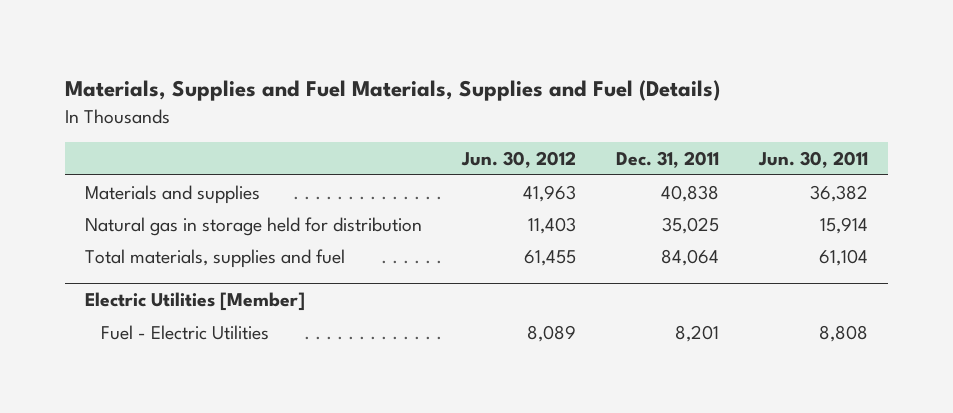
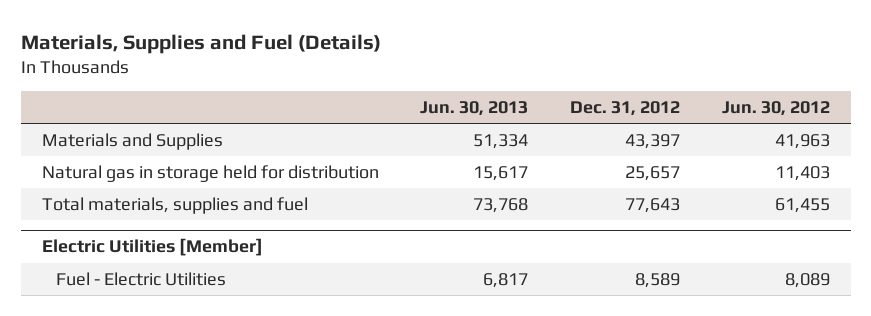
[65,80,721,102] Materials, Supplies and Fuel Materials, Supplies and Fuel (Details) -> [20,33,381,54] Materials, Supplies and Fuel (Details)
[615,151,719,169] Dec. 31, 2011 -> none
[757,151,868,169] Jun. 30, 2011 -> none
none -> [420,100,529,116] Jun. 30, 2013
none -> [570,100,681,116] Dec. 31, 2012
[85,184,261,204] Materials and supplies -> [41,132,223,150] Materials and Supplies

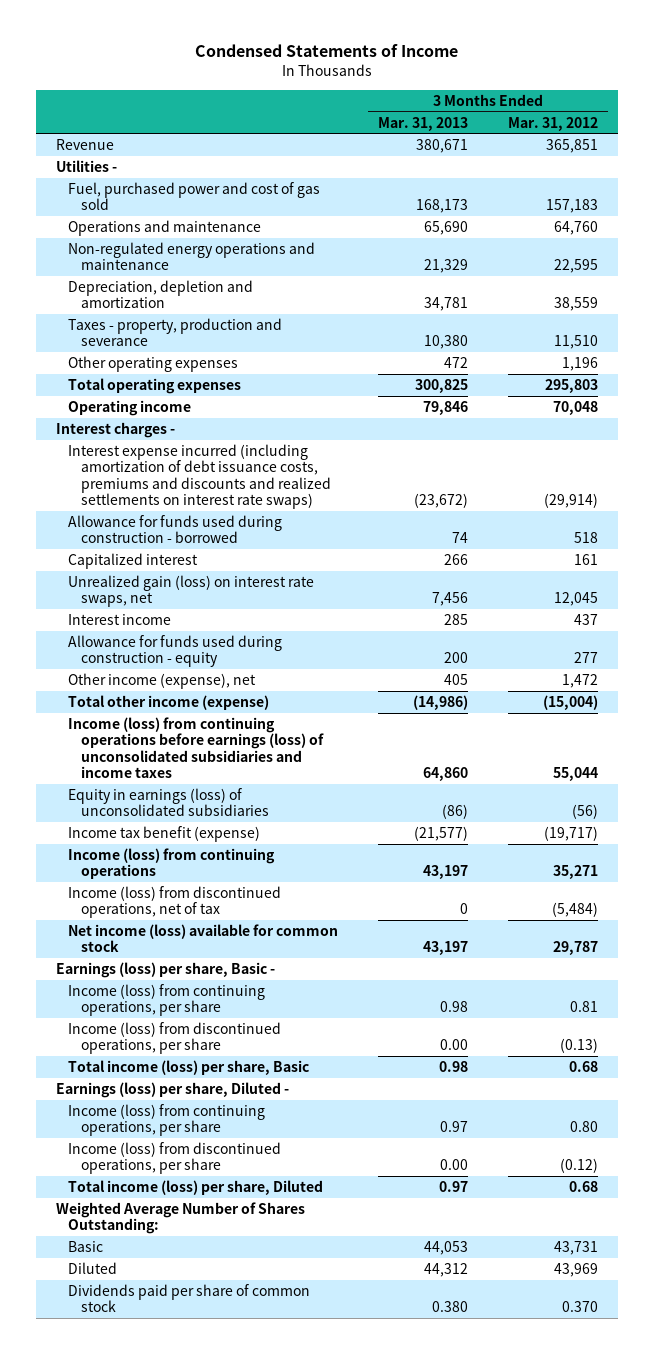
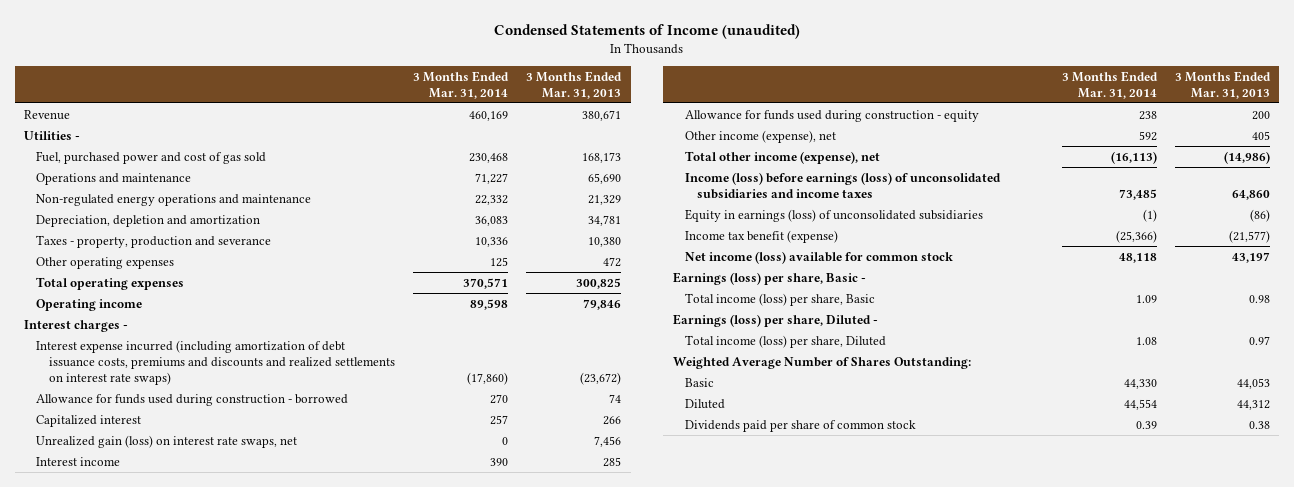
[194,44,458,58] Condensed Statements of Income -> [493,24,800,40] Condensed Statements of Income (unaudited)
[508,116,599,131] Mar. 31, 2012 -> none
none -> [413,70,510,99] 3 Months Ended Mar. 31, 2014
[68,694,270,710] Total other income (expense) -> [684,150,880,164] Total other income (expense), net
[68,716,325,779] Income (loss) from continuing operations before earnings (loss) of unconsolidated subsidiaries and income taxes -> [684,171,1001,199] Income (loss) before earnings (loss) of unconsolidated subsidiaries and income taxes
[68,847,276,880] Income (loss) from continuing operations -> none
[68,885,282,919] Income (loss) from discontinued operations, net of tax -> none
[68,983,266,1017] Income (loss) from continuing operations, per share -> none
[68,1021,282,1055] Income (loss) from discontinued operations, per share -> none
[68,1103,266,1137] Income (loss) from continuing operations, per share -> none
[68,1141,282,1175] Income (loss) from discontinued operations, per share -> none
[432,1301,469,1313] 0.380 -> [1248,420,1270,429] 0.38

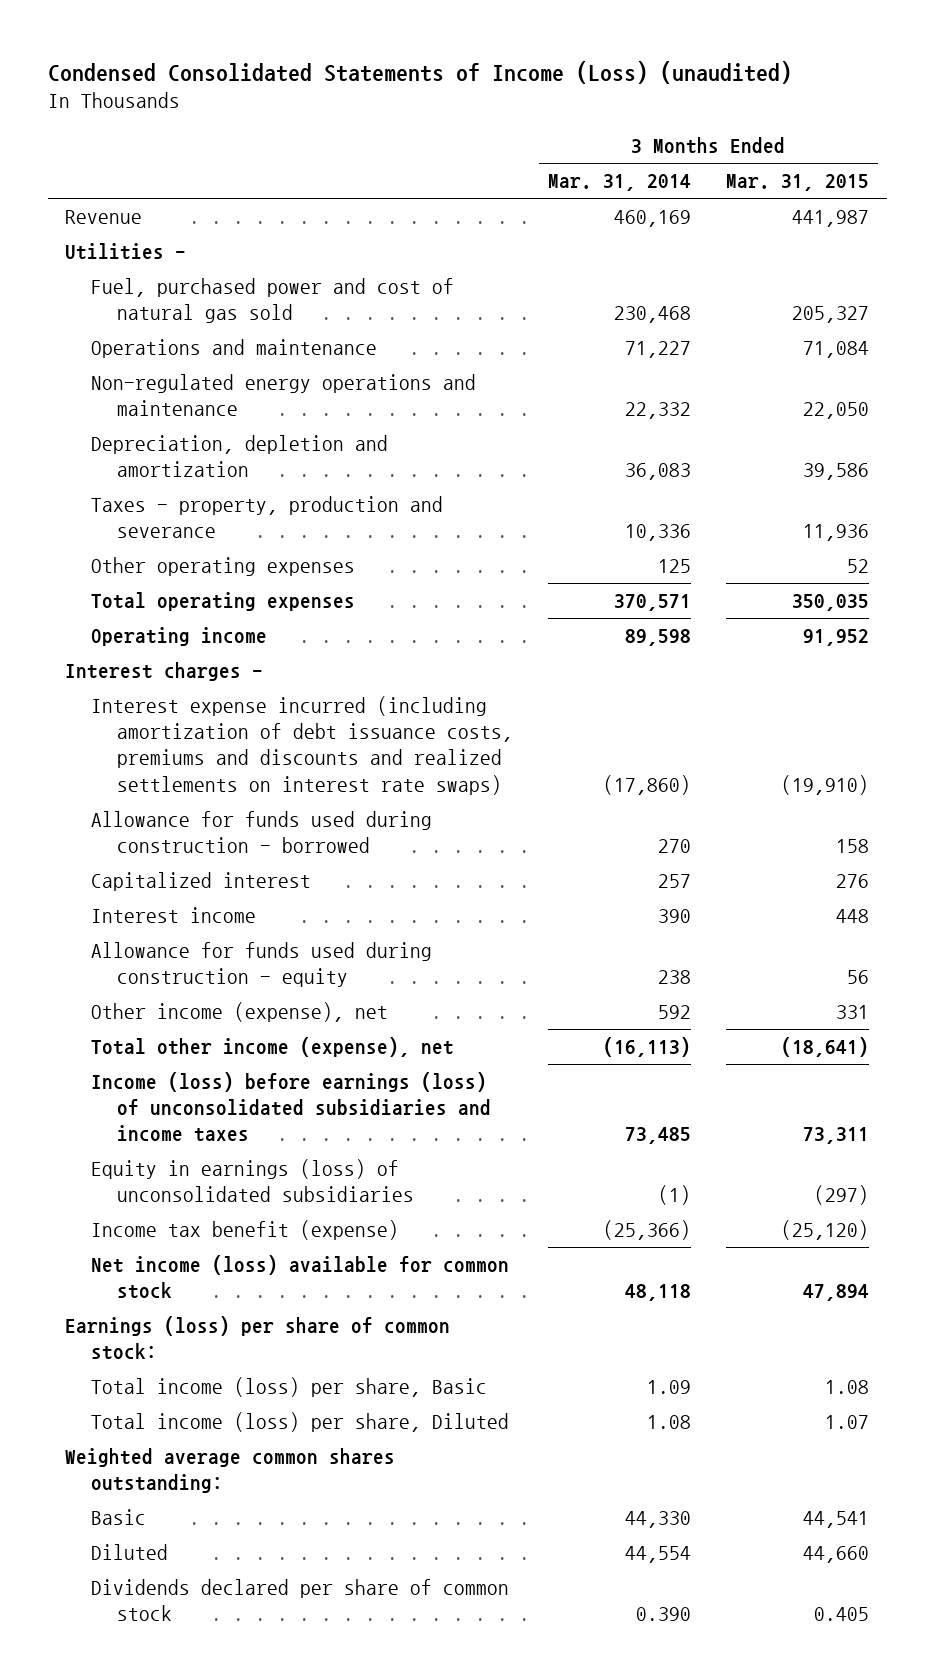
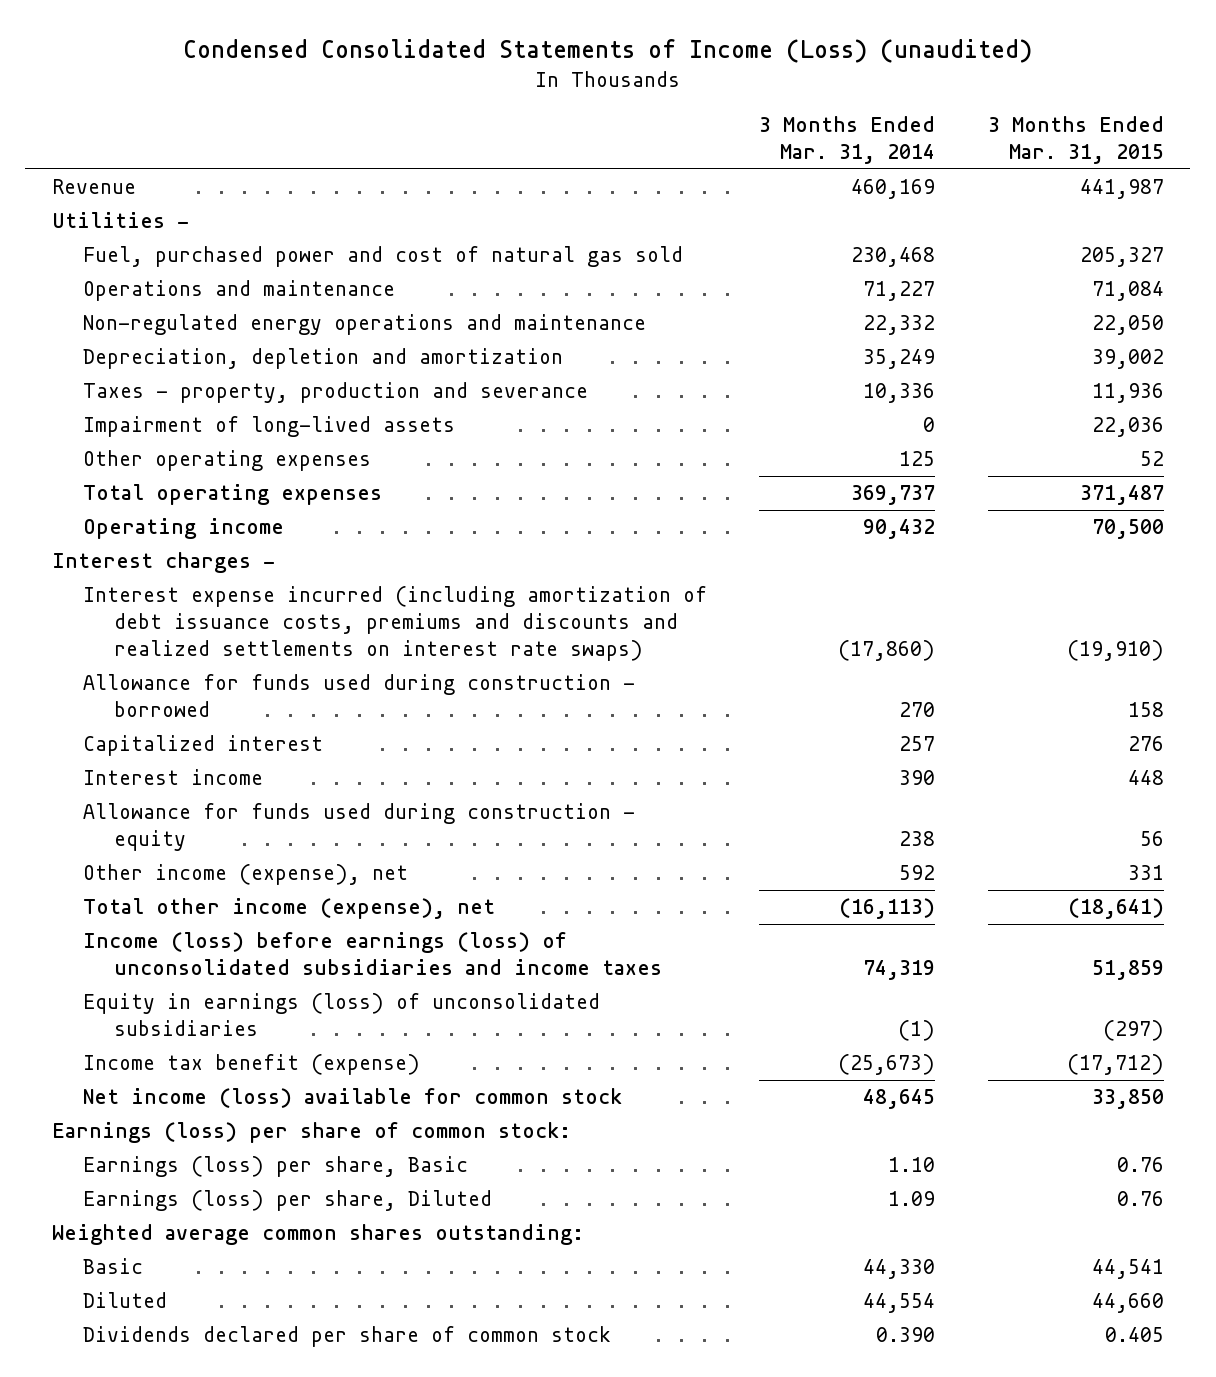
[624,463,691,481] 36,083 -> [863,349,936,370] 35,249
[803,463,870,481] 39,586 -> [1091,349,1164,370] 39,002
none -> [82,416,455,438] Impairment of long-lived assets
[613,594,691,612] 370,571 -> [851,485,936,506] 369,737
[792,594,870,612] 350,035 -> [1079,485,1164,506] 371,487
[624,629,691,647] 89,598 -> [863,519,936,540] 90,432
[803,629,870,647] 91,952 -> [1091,519,1164,540] 70,500
[624,1127,691,1145] 73,485 -> [863,960,936,981] 74,319
[803,1127,870,1145] 73,311 -> [1091,960,1164,981] 51,859
[602,1220,691,1241] (25,366) -> [838,1054,936,1076] (25,673)
[781,1220,870,1241] (25,120) -> [1066,1054,1164,1076] (17,712)
[624,1284,691,1302] 48,118 -> [863,1089,936,1110] 48,645
[803,1284,870,1302] 47,894 -> [1091,1089,1164,1110] 33,850
[90,1377,487,1398] Total income (loss) per share, Basic -> [82,1156,468,1178] Earnings (loss) per share, Basic
[646,1380,691,1395] 1.09 -> [888,1157,936,1173] 1.10
[825,1380,870,1395] 1.08 -> [1116,1157,1164,1173] 0.76
[90,1412,509,1433] Total income (loss) per share, Diluted -> [82,1190,492,1212] Earnings (loss) per share, Diluted
[646,1415,691,1430] 1.08 -> [888,1191,936,1207] 1.09
[825,1415,870,1430] 1.07 -> [1116,1191,1164,1207] 0.76

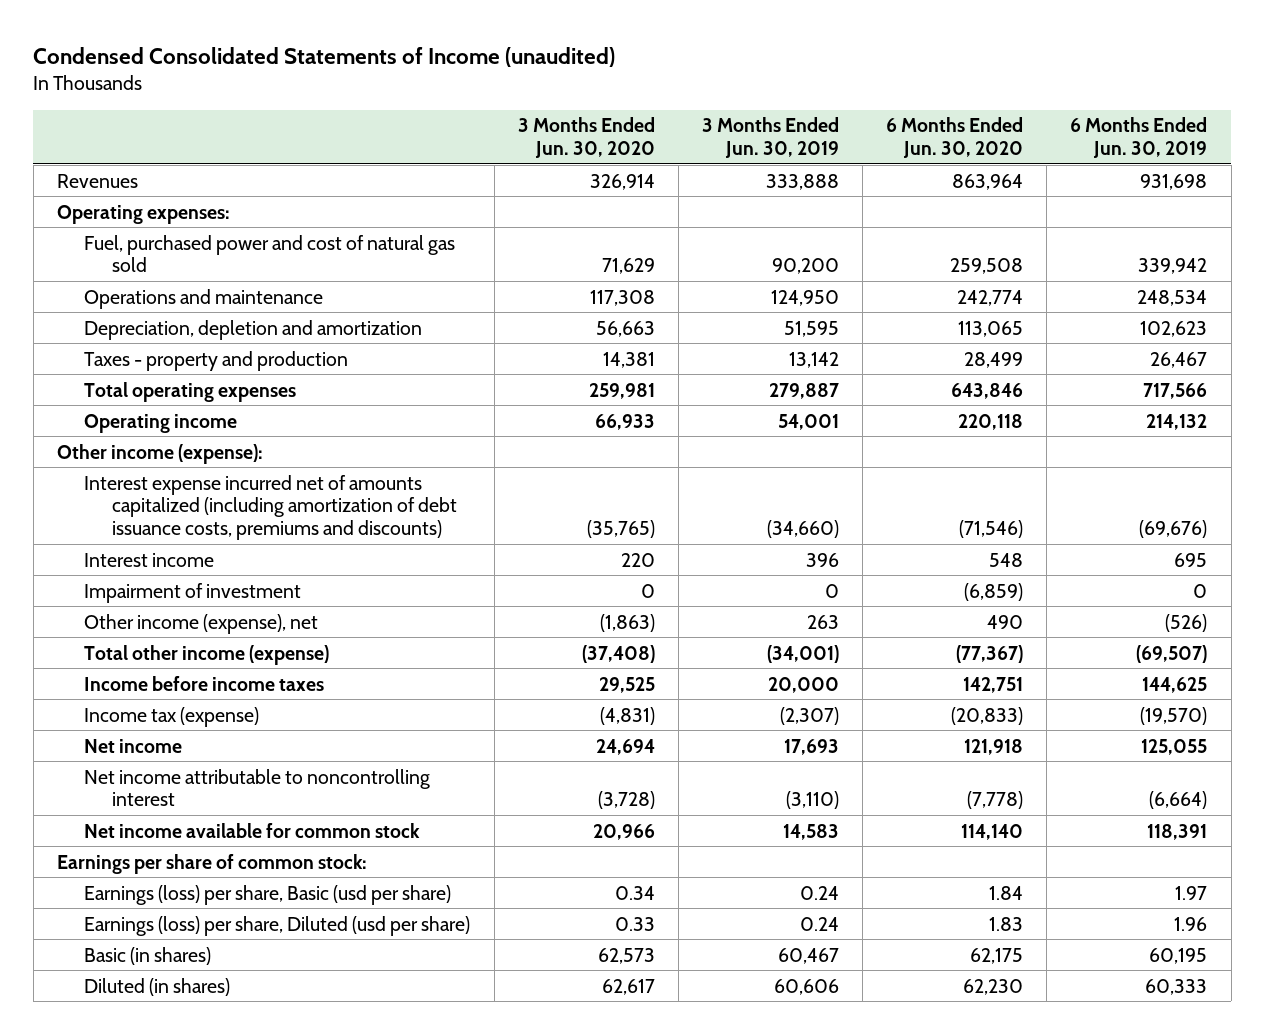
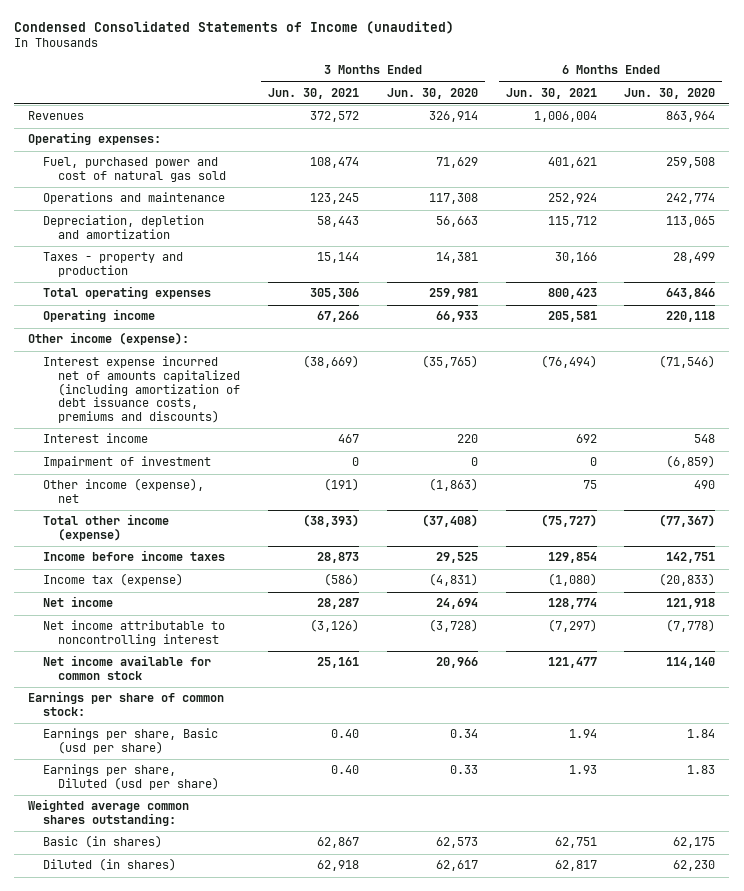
[701,117,839,159] 3 Months Ended Jun. 30, 2019 -> none
[1070,117,1208,159] 6 Months Ended Jun. 30, 2019 -> none
none -> [268,87,360,99] Jun. 30, 2021
none -> [505,87,597,99] Jun. 30, 2021
[84,884,452,905] Earnings (loss) per share, Basic (usd per share) -> [43,728,219,755] Earnings per share, Basic (usd per share)
[84,915,471,936] Earnings (loss) per share, Diluted (usd per share) -> [43,764,220,791] Earnings per share, Diluted (usd per share)
none -> [28,799,190,827] Weighted average common shares outstanding:

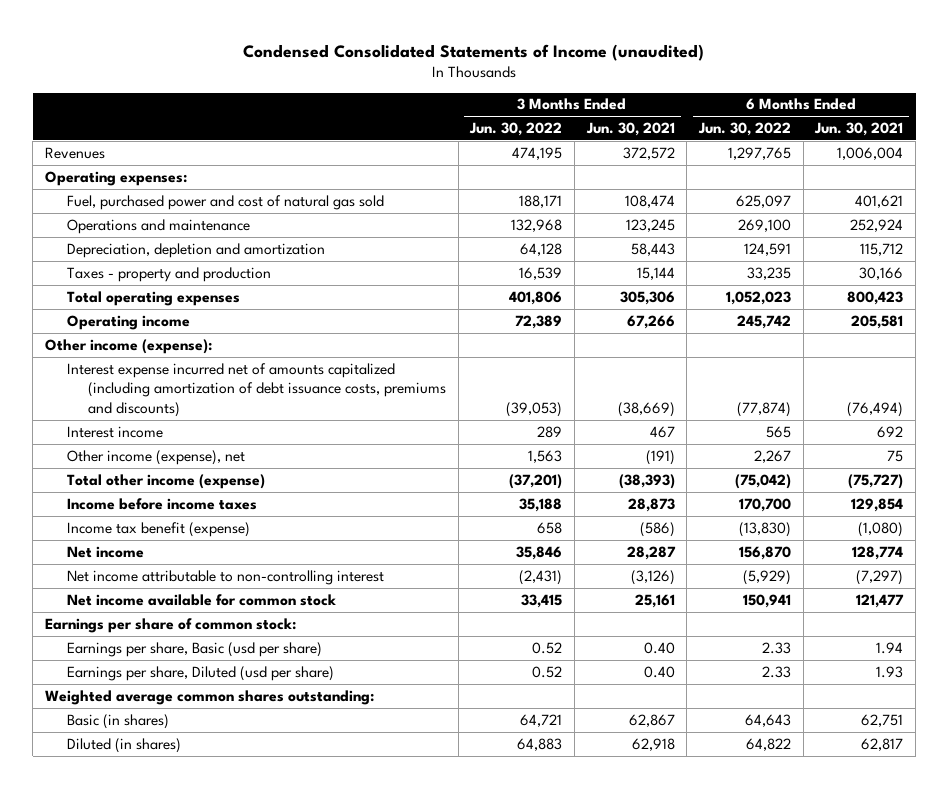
[386,87,478,99] Jun. 30, 2020 -> none
[624,87,716,99] Jun. 30, 2020 -> none
none -> [469,121,563,136] Jun. 30, 2022
none -> [697,121,791,136] Jun. 30, 2022
[43,456,212,469] Impairment of investment -> none
[43,573,184,587] Income tax (expense) -> [66,521,250,537] Income tax benefit (expense)
[43,620,226,647] Net income attributable to noncontrolling interest -> [66,569,384,585] Net income attributable to non-controlling interest

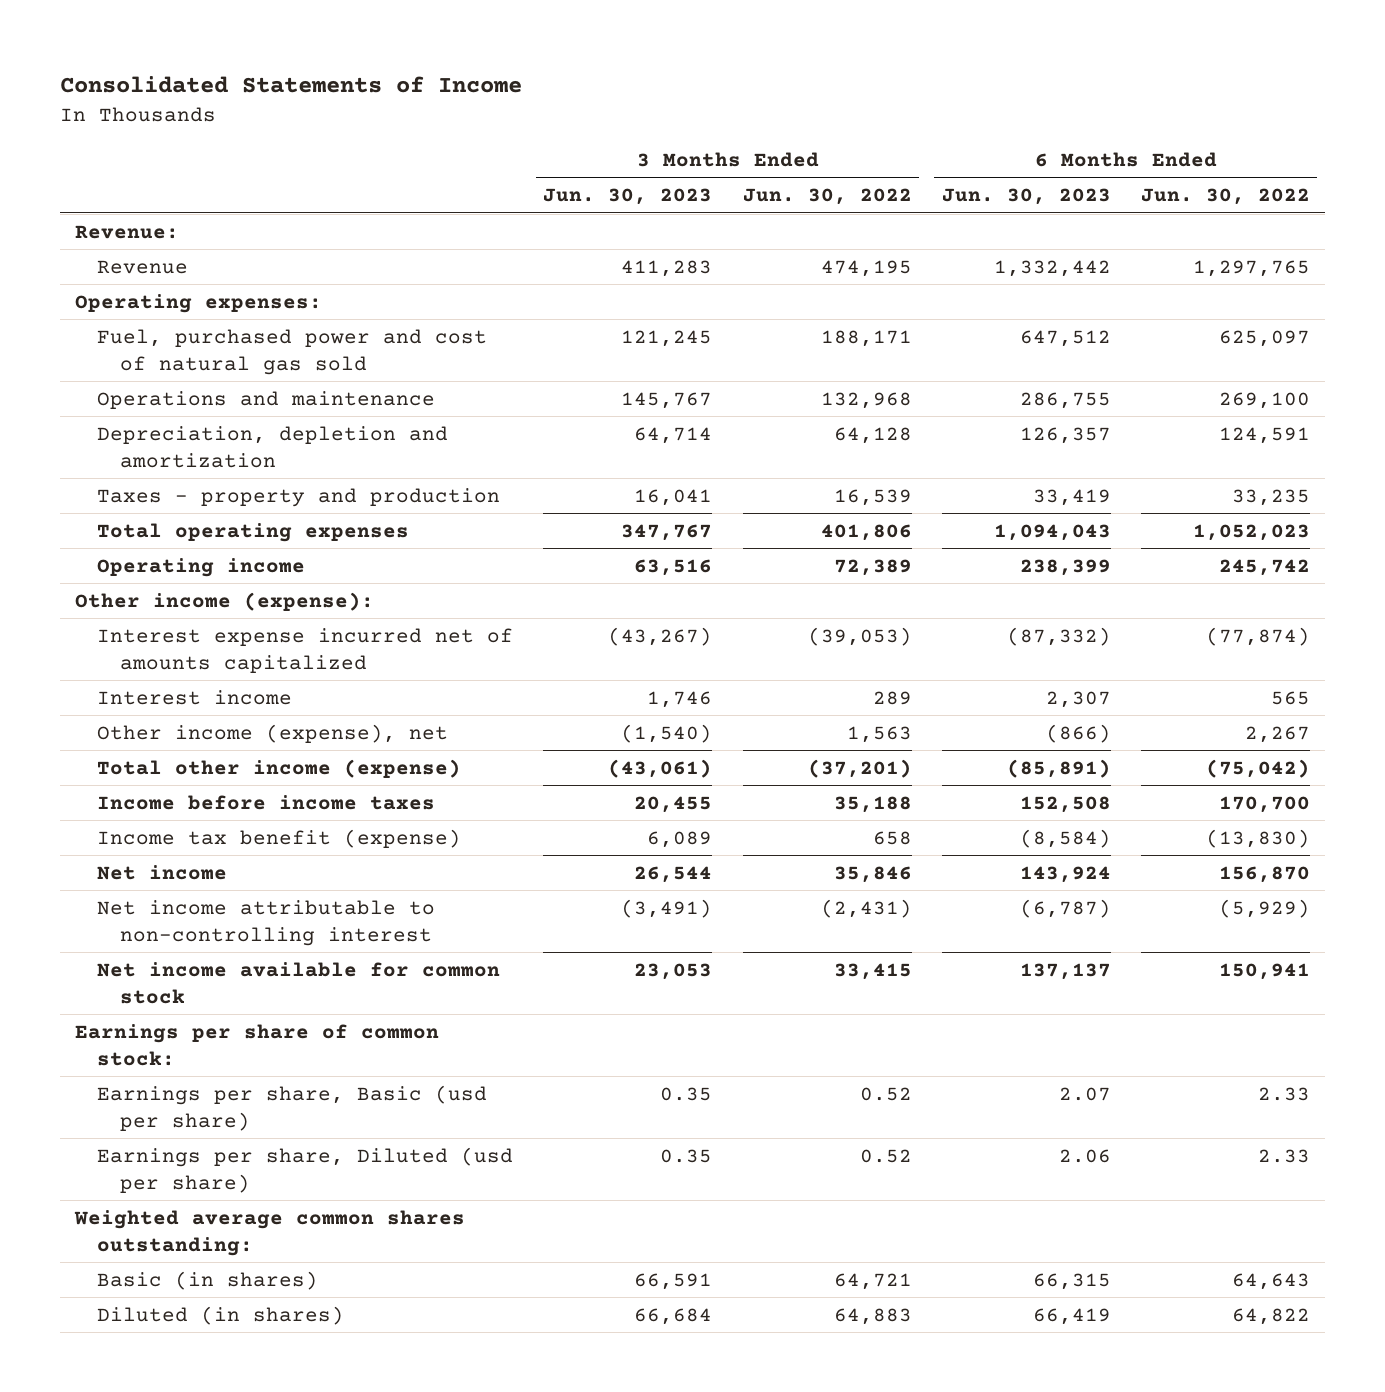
[243,43,705,61] Condensed Consolidated Statements of Income (unaudited) -> [59,76,522,94] Consolidated Statements of Income
[585,121,675,136] Jun. 30, 2021 -> none
[814,121,904,136] Jun. 30, 2021 -> none
none -> [543,188,713,206] Jun. 30, 2023
none -> [941,188,1111,206] Jun. 30, 2023
none -> [74,224,179,239] Revenue:
[45,146,106,159] Revenues -> [97,259,189,274] Revenue
[66,362,446,417] Interest expense incurred net of amounts capitalized (including amortization of debt issuance costs, premiums and discounts) -> [97,627,514,673] Interest expense incurred net of amounts capitalized

